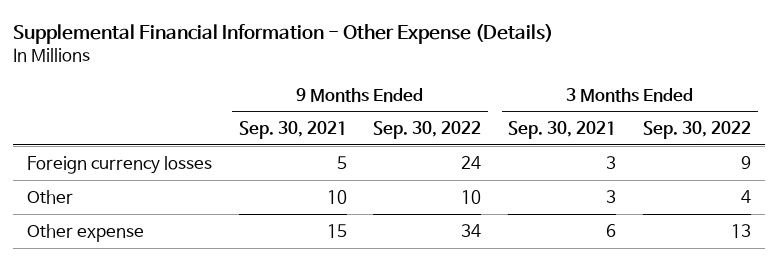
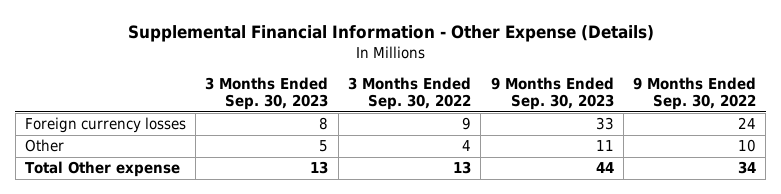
[238,121,347,140] Sep. 30, 2021 -> none
[508,121,617,140] Sep. 30, 2021 -> none
none -> [205,76,329,110] 3 Months Ended Sep. 30, 2023
none -> [490,76,614,110] 9 Months Ended Sep. 30, 2023
[26,223,144,242] Other expense -> [24,161,180,178] Total Other expense

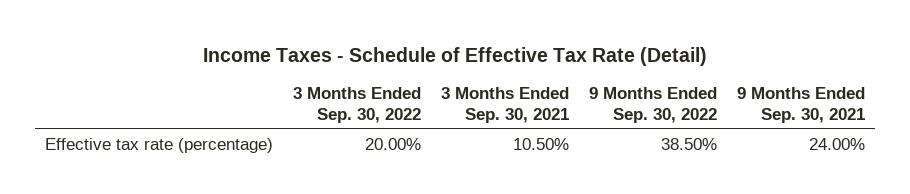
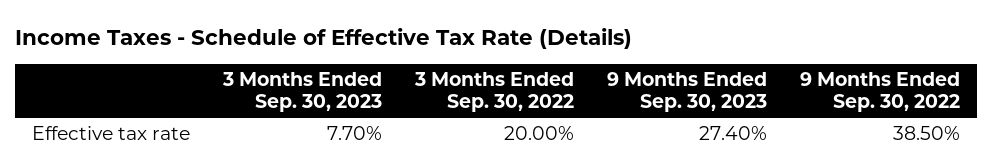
[203,46,708,66] Income Taxes - Schedule of Effective Tax Rate (Detail) -> [15,27,633,49] Income Taxes - Schedule of Effective Tax Rate (Details)
[441,87,570,124] 3 Months Ended Sep. 30, 2021 -> none
[736,87,865,124] 9 Months Ended Sep. 30, 2021 -> none
none -> [222,71,383,113] 3 Months Ended Sep. 30, 2023
none -> [607,71,768,113] 9 Months Ended Sep. 30, 2023
[45,138,274,154] Effective tax rate (percentage) -> [32,126,191,141] Effective tax rate

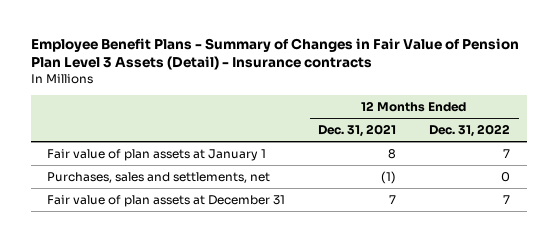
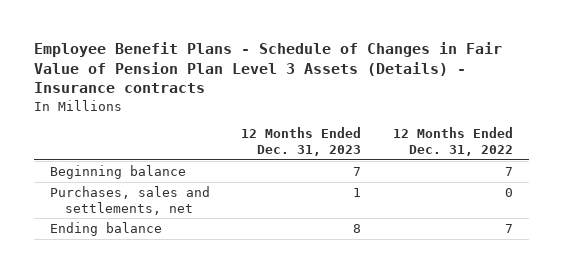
[30,37,519,71] Employee Benefit Plans - Summary of Changes in Fair Value of Pension Plan Level 3 Assets (Detail) - Insurance contracts -> [33,41,502,94] Employee Benefit Plans - Schedule of Changes in Fair Value of Pension Plan Level 3 Assets (Details) - Insurance contracts
[318,123,397,137] Dec. 31, 2021 -> none
none -> [241,127,362,156] 12 Months Ended Dec. 31, 2023
[47,148,267,161] Fair value of plan assets at January 1 -> [49,165,186,180] Beginning balance
[47,194,286,207] Fair value of plan assets at December 31 -> [49,222,162,237] Ending balance

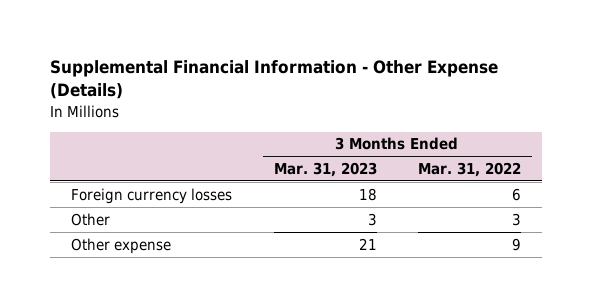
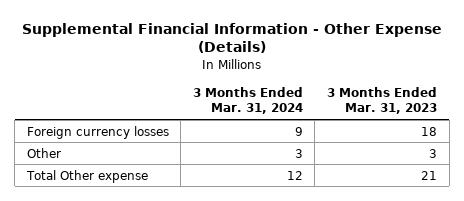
[418,161,522,177] Mar. 31, 2022 -> none
none -> [192,86,303,115] 3 Months Ended Mar. 31, 2024
[70,237,171,254] Other expense -> [25,169,148,183] Total Other expense

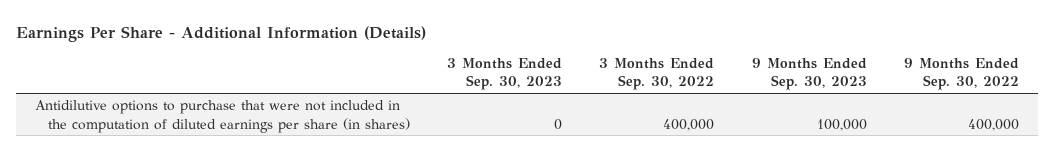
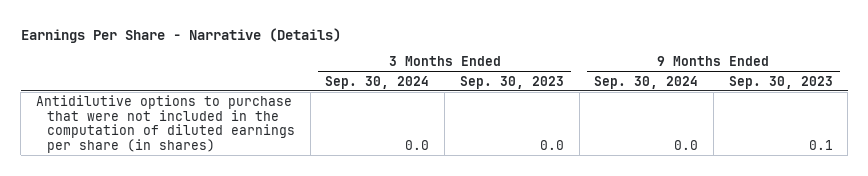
[16,25,427,42] Earnings Per Share - Additional Information (Details) -> [20,27,341,43] Earnings Per Share - Narrative (Details)
[599,58,715,91] 3 Months Ended Sep. 30, 2022 -> none
[904,58,1020,91] 9 Months Ended Sep. 30, 2022 -> none
none -> [325,75,430,89] Sep. 30, 2024
none -> [594,75,699,89] Sep. 30, 2024
[554,118,563,130] 0 -> [539,140,564,151] 0.0
[816,118,867,131] 100,000 -> [808,140,833,151] 0.1

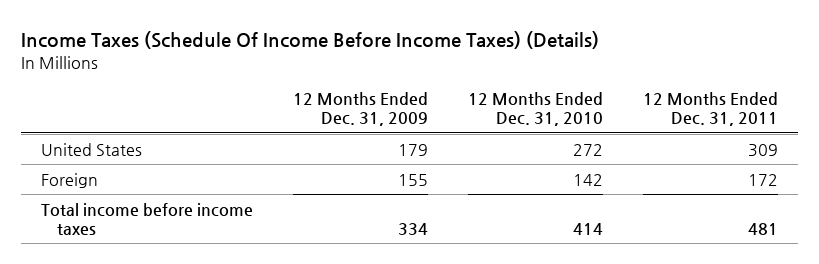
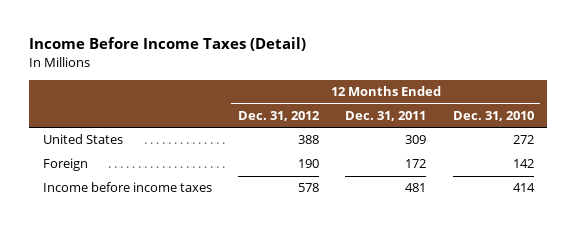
[21,31,600,50] Income Taxes (Schedule Of Income Before Income Taxes) (Details) -> [29,37,307,52] Income Before Income Taxes (Detail)
[293,92,429,126] 12 Months Ended Dec. 31, 2009 -> none
none -> [237,110,320,121] Dec. 31, 2012
[41,202,254,235] Total income before income taxes -> [42,182,212,193] Income before income taxes

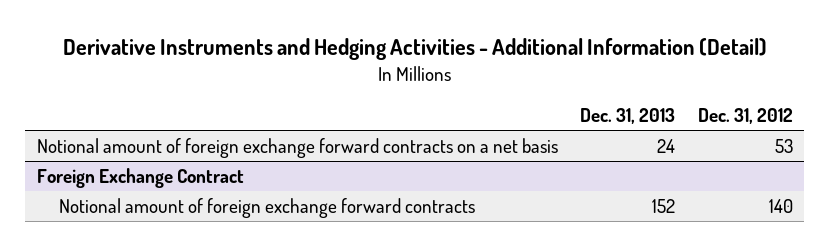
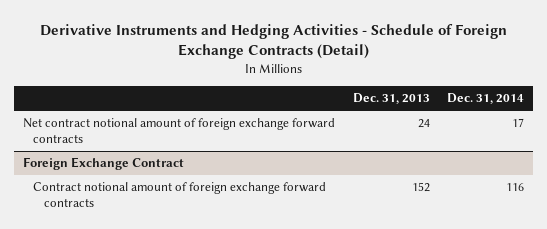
[62,37,767,60] Derivative Instruments and Hedging Activities - Additional Information (Detail) -> [39,23,507,59] Derivative Instruments and Hedging Activities - Schedule of Foreign Exchange Contracts (Detail)
[697,107,793,124] Dec. 31, 2012 -> none
none -> [447,93,525,105] Dec. 31, 2014
[36,138,558,159] Notional amount of foreign exchange forward contracts on a net basis -> [22,118,335,143] Net contract notional amount of foreign exchange forward contracts
[59,198,476,219] Notional amount of foreign exchange forward contracts -> [33,182,327,207] Contract notional amount of foreign exchange forward contracts

